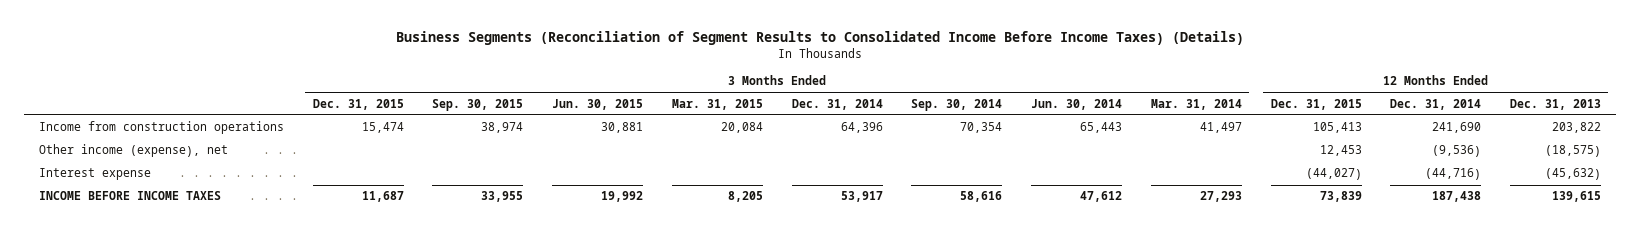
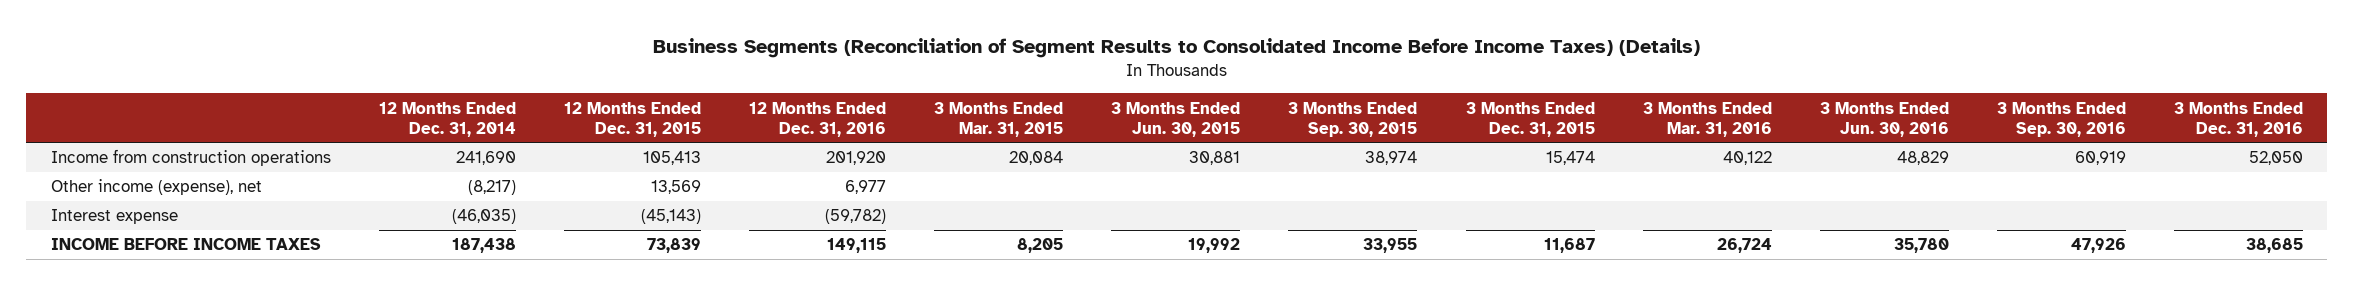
[791,98,883,110] Dec. 31, 2014 -> none
[911,98,1003,111] Sep. 30, 2014 -> none
[1031,98,1123,110] Jun. 30, 2014 -> none
[1150,98,1242,110] Mar. 31, 2014 -> none
[1510,98,1602,110] Dec. 31, 2013 -> none
none -> [748,101,886,137] 12 Months Ended Dec. 31, 2016
none -> [1642,101,1772,137] 3 Months Ended Mar. 31, 2016
none -> [1819,101,1949,137] 3 Months Ended Jun. 30, 2016
none -> [1996,101,2126,137] 3 Months Ended Sep. 30, 2016
none -> [2174,101,2304,137] 3 Months Ended Dec. 31, 2016
[1319,145,1362,157] 12,453 -> [650,180,701,195] 13,569
[1432,145,1482,158] (9,536) -> [467,180,516,196] (8,217)
[1305,168,1362,181] (44,027) -> [640,209,701,225] (45,143)
[1425,168,1482,181] (44,716) -> [451,209,516,225] (46,035)

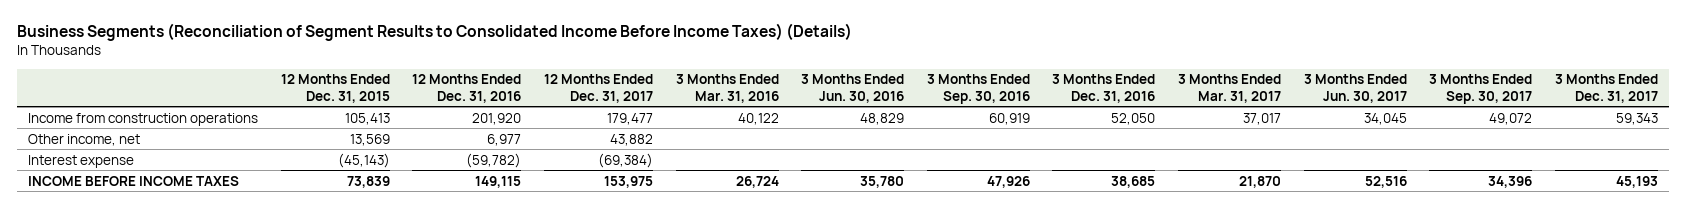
[378,101,516,137] 12 Months Ended Dec. 31, 2014 -> none
[934,101,1064,137] 3 Months Ended Mar. 31, 2015 -> none
[1111,101,1241,137] 3 Months Ended Jun. 30, 2015 -> none
[1288,101,1418,137] 3 Months Ended Sep. 30, 2015 -> none
[1465,101,1595,137] 3 Months Ended Dec. 31, 2015 -> none
none -> [543,74,653,103] 12 Months Ended Dec. 31, 2017
none -> [1178,74,1282,103] 3 Months Ended Mar. 31, 2017
none -> [1303,74,1407,103] 3 Months Ended Jun. 30, 2017
none -> [1429,74,1533,104] 3 Months Ended Sep. 30, 2017
none -> [1555,74,1659,103] 3 Months Ended Dec. 31, 2017
[50,179,262,196] Other income (expense), net -> [27,133,140,146] Other income, net

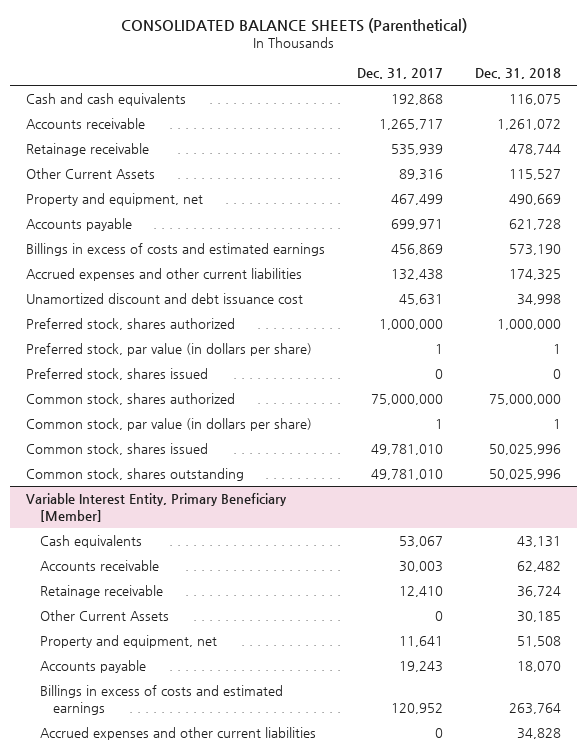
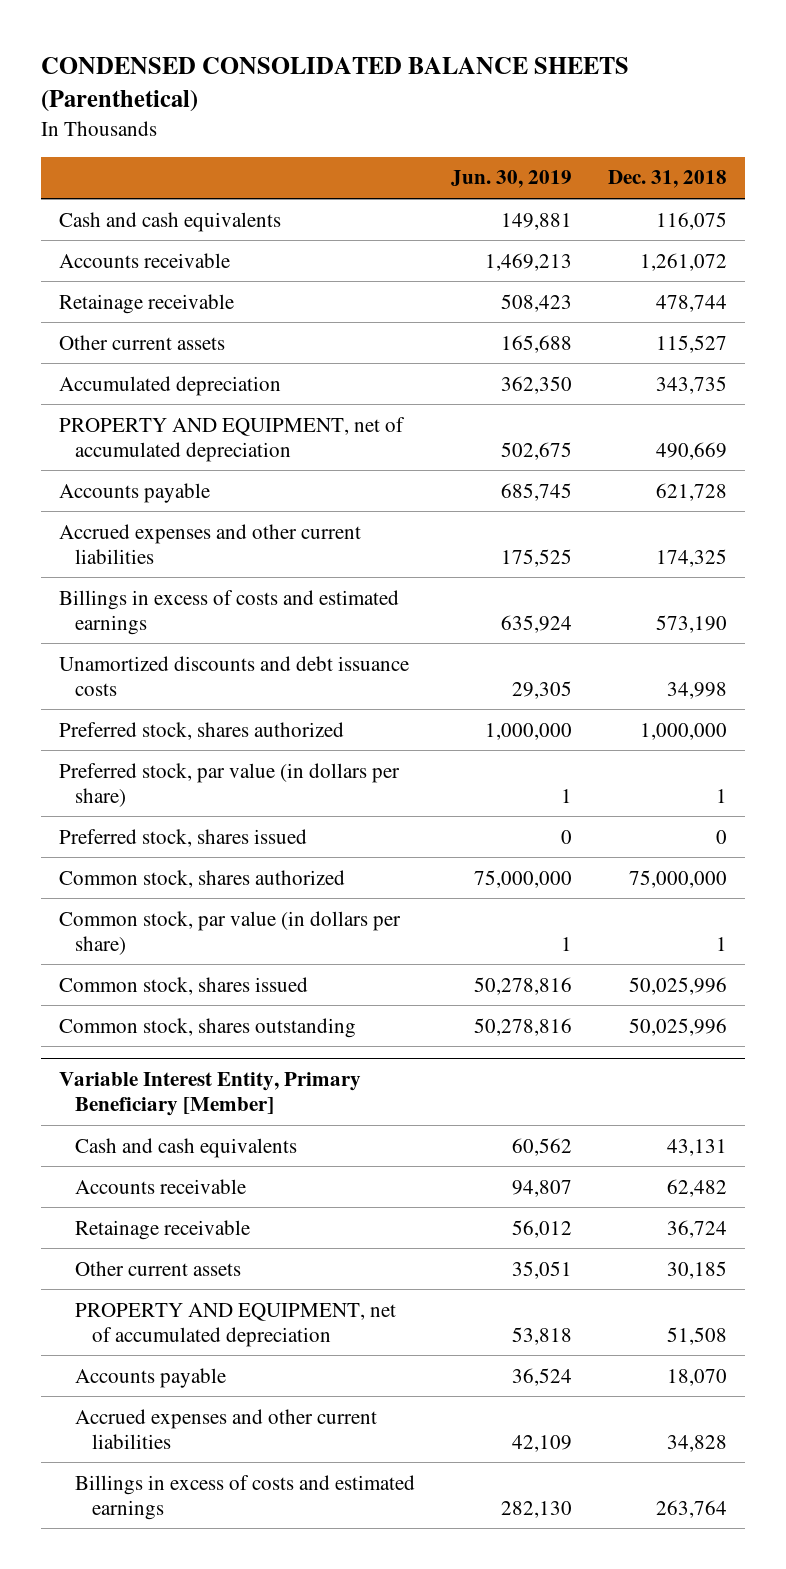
[120,17,467,33] CONSOLIDATED BALANCE SHEETS (Parenthetical) -> [41,57,630,113] CONDENSED CONSOLIDATED BALANCE SHEETS (Parenthetical)
[357,67,444,79] Dec. 31, 2017 -> none
none -> [451,170,573,189] Jun. 30, 2019
[26,168,156,180] Other Current Assets -> [59,334,226,350] Other current assets
none -> [59,375,282,396] Accumulated depreciation
[26,193,204,207] Property and equipment, net -> [59,416,406,462] PROPERTY AND EQUIPMENT, net of accumulated depreciation
[26,243,326,257] Billings in excess of costs and estimated earnings -> [59,589,400,635] Billings in excess of costs and estimated earnings
[26,293,304,305] Unamortized discount and debt issuance cost -> [59,655,410,696] Unamortized discounts and debt issuance costs
[39,535,142,549] Cash equivalents -> [75,1137,298,1158] Cash and cash equivalents
[39,610,169,622] Other Current Assets -> [75,1260,242,1276] Other current assets
[39,635,217,649] Property and equipment, net -> [75,1302,397,1347] PROPERTY AND EQUIPMENT, net of accumulated depreciation
[39,685,283,715] Billings in excess of costs and estimated earnings -> [75,1474,416,1520] Billings in excess of costs and estimated earnings

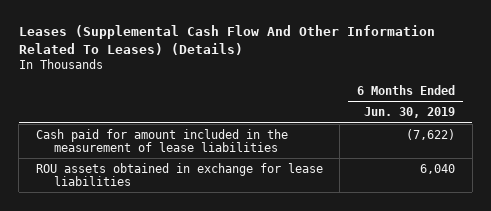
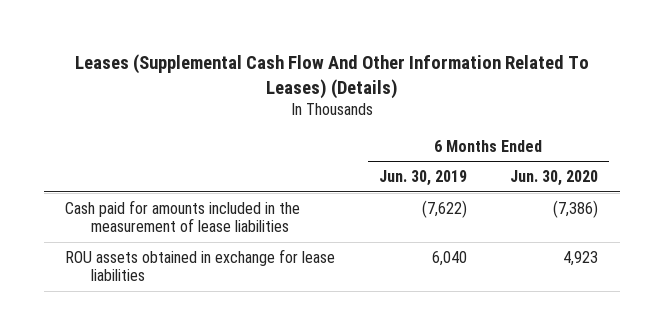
none -> [509,170,598,187] Jun. 30, 2020
[35,128,288,152] Cash paid for amount included in the measurement of lease liabilities -> [65,199,301,233] Cash paid for amounts included in the measurement of lease liabilities

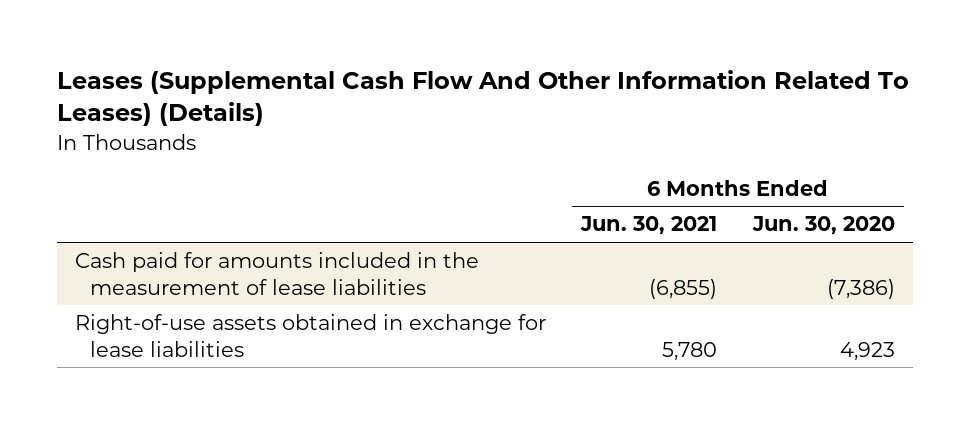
[378,170,467,187] Jun. 30, 2019 -> none
none -> [580,216,718,236] Jun. 30, 2021
[65,248,336,282] ROU assets obtained in exchange for lease liabilities -> [74,314,546,357] Right-of-use assets obtained in exchange for lease liabilities

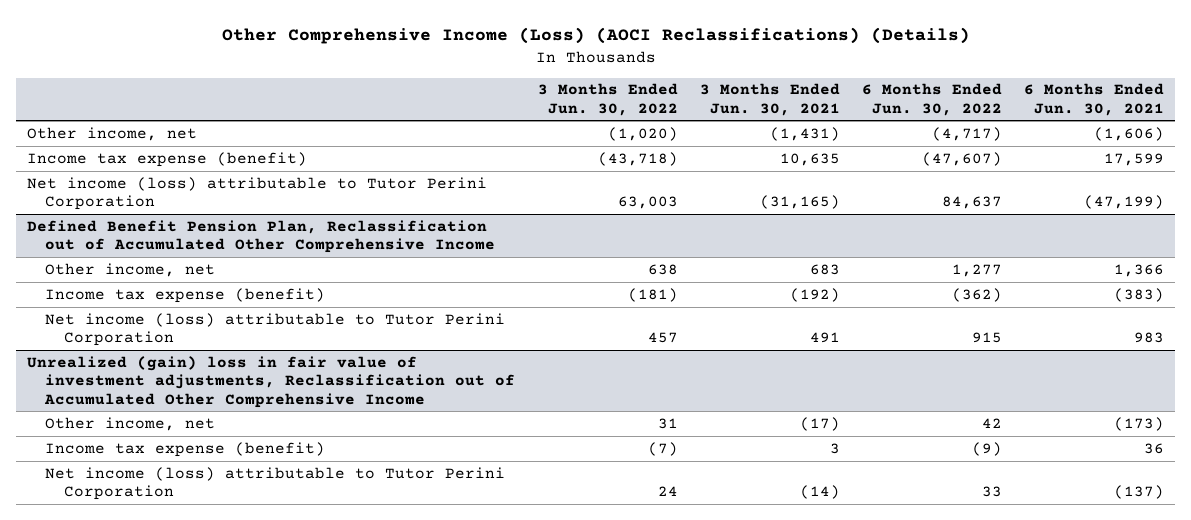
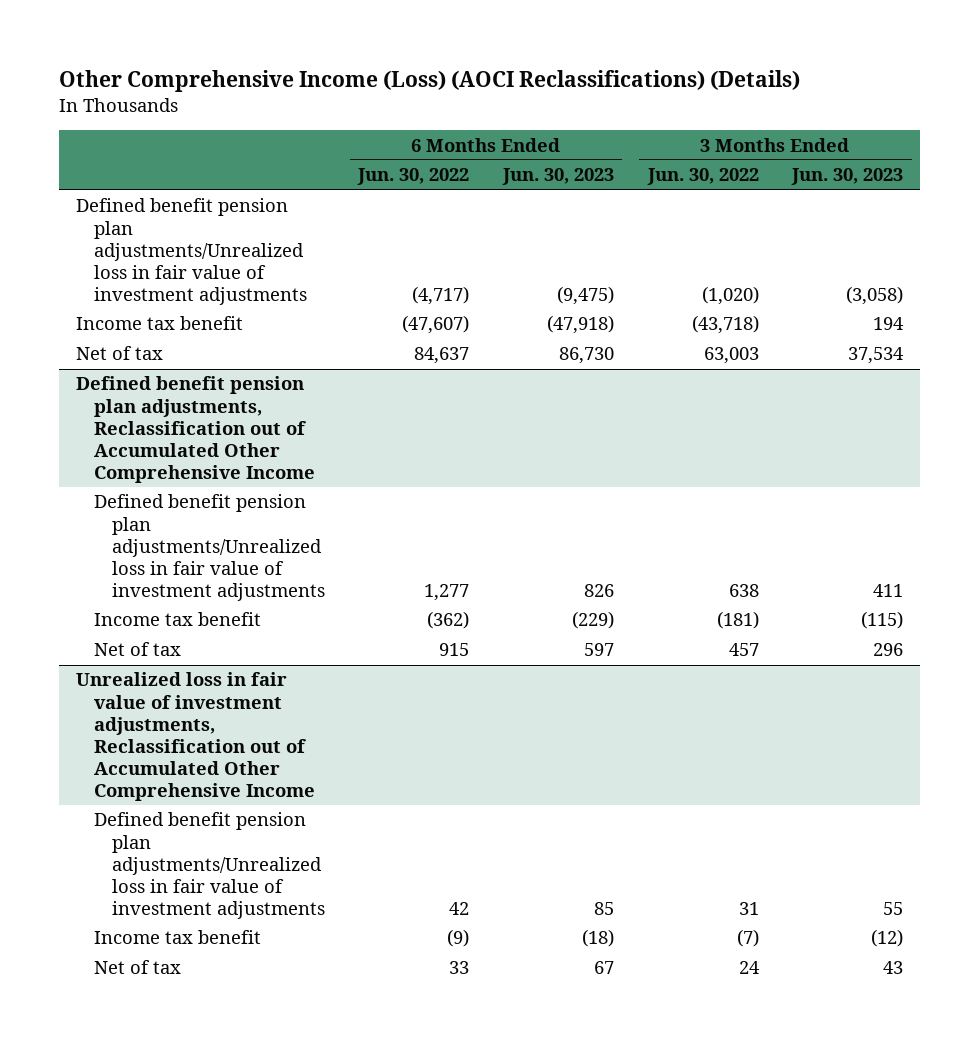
[699,83,840,116] 3 Months Ended Jun. 30, 2021 -> none
[1024,83,1165,116] 6 Months Ended Jun. 30, 2021 -> none
none -> [501,168,614,186] Jun. 30, 2023
none -> [791,168,904,186] Jun. 30, 2023
[26,126,197,141] Other income, net -> [75,198,307,306] Defined benefit pension plan adjustments/Unrealized loss in fair value of investment adjustments
[26,151,307,167] Income tax expense (benefit) -> [75,316,243,331] Income tax benefit
[26,176,487,211] Net income (loss) attributable to Tutor Perini Corporation -> [75,346,163,361] Net of tax
[26,219,496,254] Defined Benefit Pension Plan, Reclassification out of Accumulated Other Comprehensive Income -> [75,376,315,484] Defined benefit pension plan adjustments, Reclassification out of Accumulated Other Comprehensive Income
[45,262,216,277] Other income, net -> [93,494,325,602] Defined benefit pension plan adjustments/Unrealized loss in fair value of investment adjustments
[45,287,326,303] Income tax expense (benefit) -> [93,612,261,627] Income tax benefit
[45,312,506,347] Net income (loss) attributable to Tutor Perini Corporation -> [93,642,181,657] Net of tax
[26,355,516,408] Unrealized (gain) loss in fair value of investment adjustments, Reclassification out of Accumulated Other Comprehensive Income -> [75,672,315,802] Unrealized loss in fair value of investment adjustments, Reclassification out of Accumulated Other Comprehensive Income
[45,416,216,431] Other income, net -> [93,812,325,920] Defined benefit pension plan adjustments/Unrealized loss in fair value of investment adjustments
[45,441,326,457] Income tax expense (benefit) -> [93,930,261,945] Income tax benefit
[45,466,506,501] Net income (loss) attributable to Tutor Perini Corporation -> [93,960,181,975] Net of tax

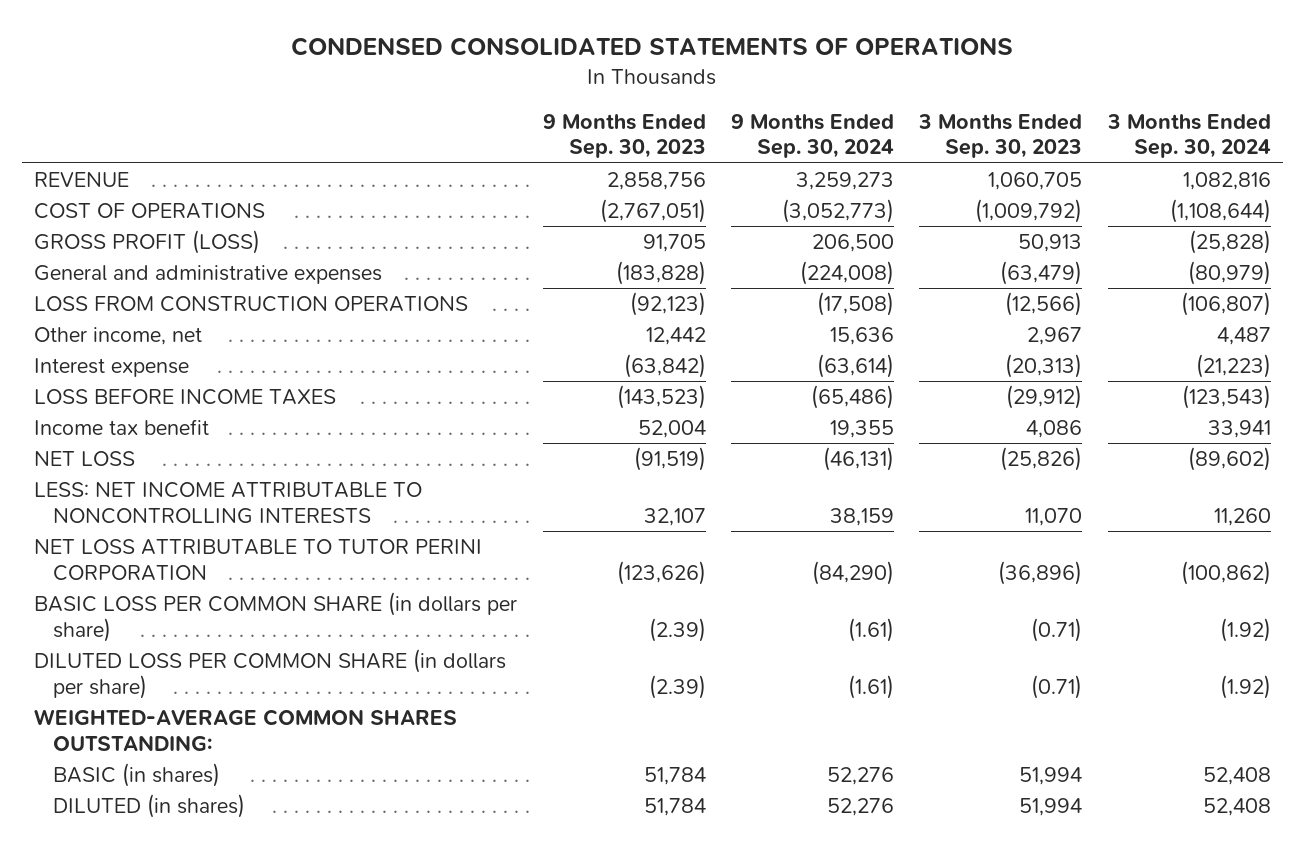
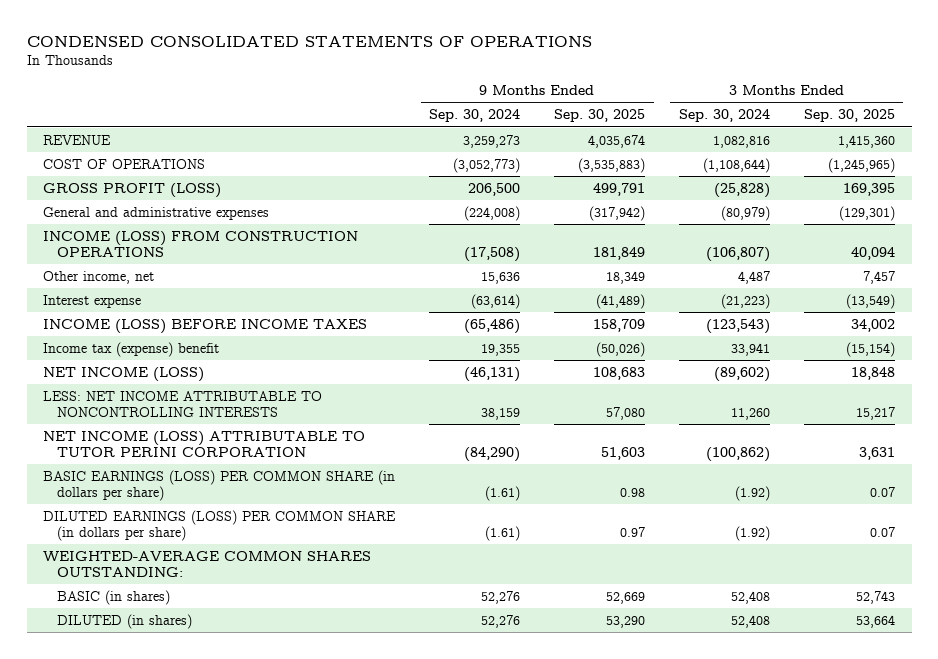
[542,113,706,159] 9 Months Ended Sep. 30, 2023 -> none
[918,113,1083,159] 3 Months Ended Sep. 30, 2023 -> none
none -> [554,109,646,123] Sep. 30, 2025
none -> [803,109,895,123] Sep. 30, 2025
[34,296,469,313] LOSS FROM CONSTRUCTION OPERATIONS -> [43,230,359,258] INCOME (LOSS) FROM CONSTRUCTION OPERATIONS
[34,389,337,406] LOSS BEFORE INCOME TAXES -> [43,318,368,334] INCOME (LOSS) BEFORE INCOME TAXES
[34,419,210,436] Income tax benefit -> [43,341,220,357] Income tax (expense) benefit
[34,451,136,467] NET LOSS -> [43,366,205,382] NET INCOME (LOSS)
[34,539,483,581] NET LOSS ATTRIBUTABLE TO TUTOR PERINI CORPORATION -> [43,430,366,458] NET INCOME (LOSS) ATTRIBUTABLE TO TUTOR PERINI CORPORATION
[34,592,518,642] BASIC LOSS PER COMMON SHARE (in dollars per share) -> [43,469,396,502] BASIC EARNINGS (LOSS) PER COMMON SHARE (in dollars per share)
[34,649,507,699] DILUTED LOSS PER COMMON SHARE (in dollars per share) -> [43,509,397,542] DILUTED EARNINGS (LOSS) PER COMMON SHARE (in dollars per share)

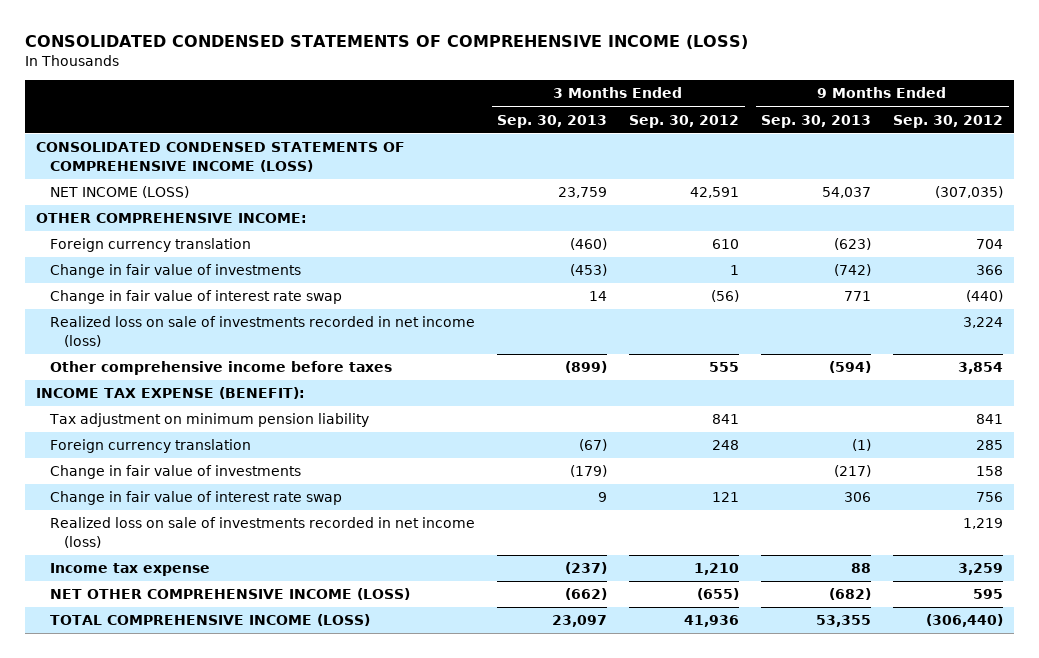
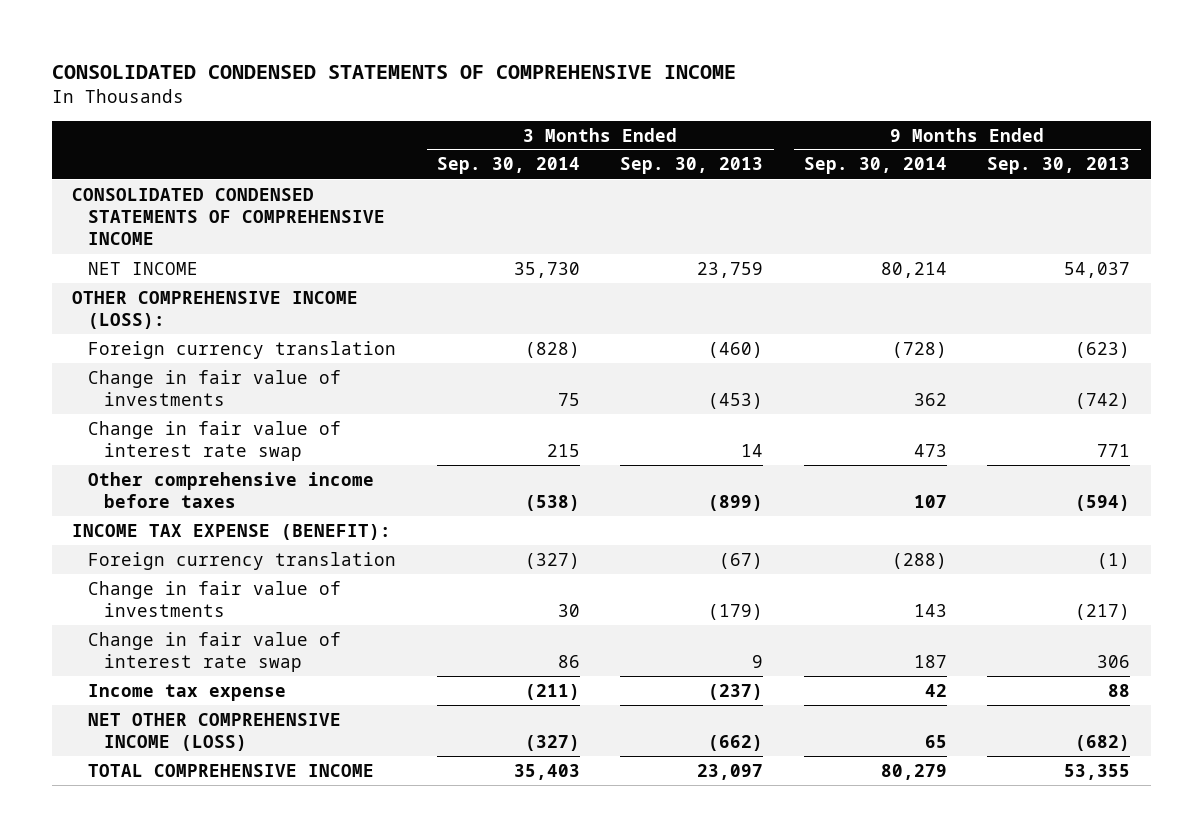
[24,34,748,49] CONSOLIDATED CONDENSED STATEMENTS OF COMPREHENSIVE INCOME (LOSS) -> [52,65,737,80] CONSOLIDATED CONDENSED STATEMENTS OF COMPREHENSIVE INCOME
[629,114,740,128] Sep. 30, 2012 -> none
[893,114,1004,128] Sep. 30, 2012 -> none
none -> [436,157,580,175] Sep. 30, 2014
none -> [803,157,947,175] Sep. 30, 2014
[35,142,405,172] CONSOLIDATED CONDENSED STATEMENTS OF COMPREHENSIVE INCOME (LOSS) -> [72,187,386,246] CONSOLIDATED CONDENSED STATEMENTS OF COMPREHENSIVE INCOME
[50,186,190,199] NET INCOME (LOSS) -> [88,261,199,275] NET INCOME
[35,213,307,224] OTHER COMPREHENSIVE INCOME: -> [72,290,359,330] OTHER COMPREHENSIVE INCOME (LOSS):
[50,316,476,347] Realized loss on sale of investments recorded in net income (loss) -> none
[49,413,370,428] Tax adjustment on minimum pension liability -> none
[50,517,476,548] Realized loss on sale of investments recorded in net income (loss) -> none
[50,614,371,627] TOTAL COMPREHENSIVE INCOME (LOSS) -> [88,763,375,777] TOTAL COMPREHENSIVE INCOME

